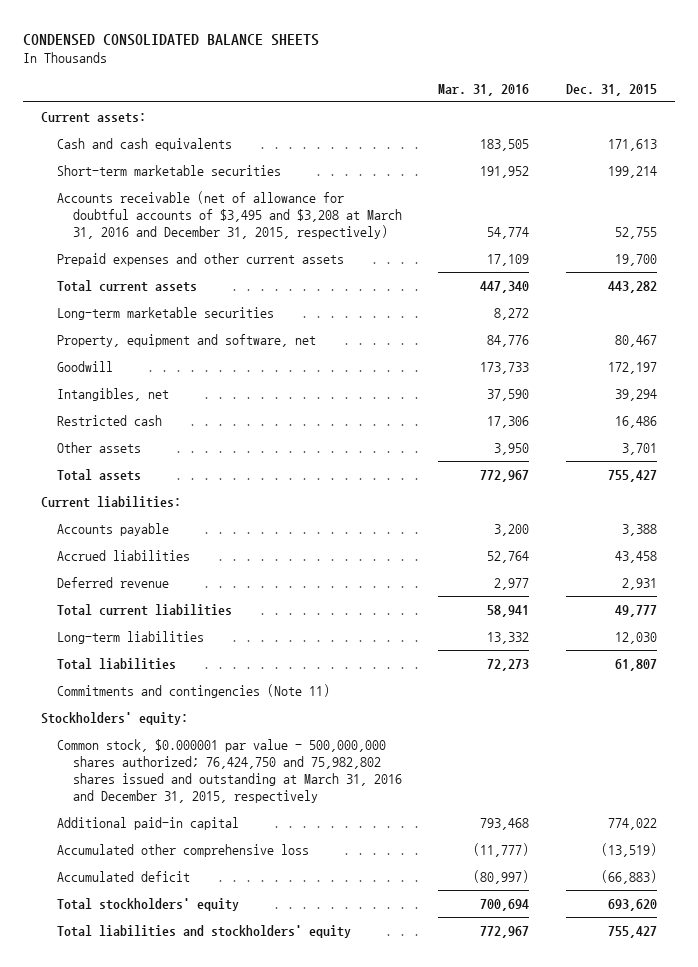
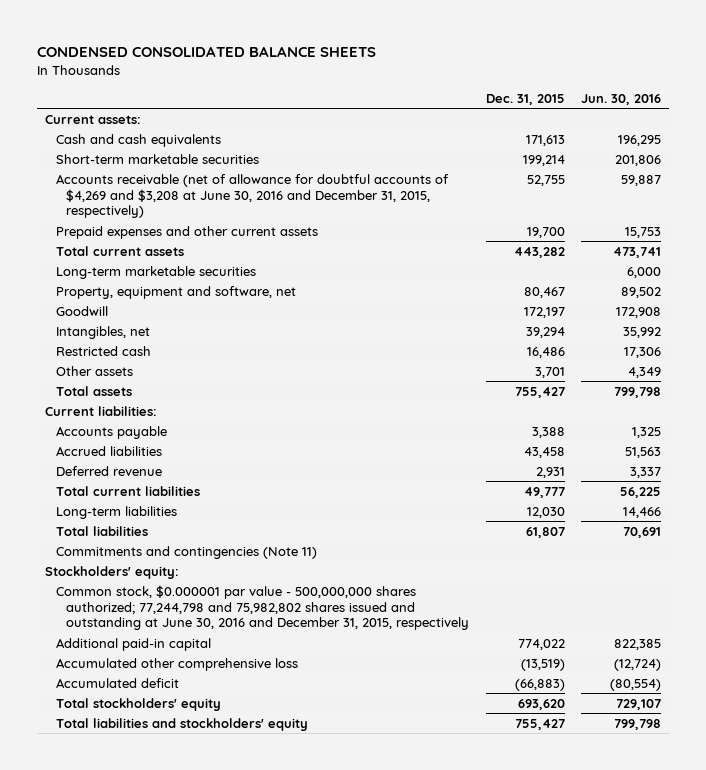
[438,83,530,96] Mar. 31, 2016 -> none
none -> [581,94,662,106] Jun. 30, 2016
[56,190,402,240] Accounts receivable (net of allowance for doubtful accounts of $3,495 and $3,208 at March 31, 2016 and December 31, 2015, respectively) -> [55,173,449,219] Accounts receivable (net of allowance for doubtful accounts of $4,269 and $3,208 at June 30, 2016 and December 31, 2015, respectively)
[56,738,402,804] Common stock, $0.000001 par value - 500,000,000 shares authorized; 76,424,750 and 75,982,802 shares issued and outstanding at March 31, 2016 and December 31, 2015, respectively -> [55,584,470,631] Common stock, $0.000001 par value - 500,000,000 shares authorized; 77,244,798 and 75,982,802 shares issued and outstanding at June 30, 2016 and December 31, 2015, respectively

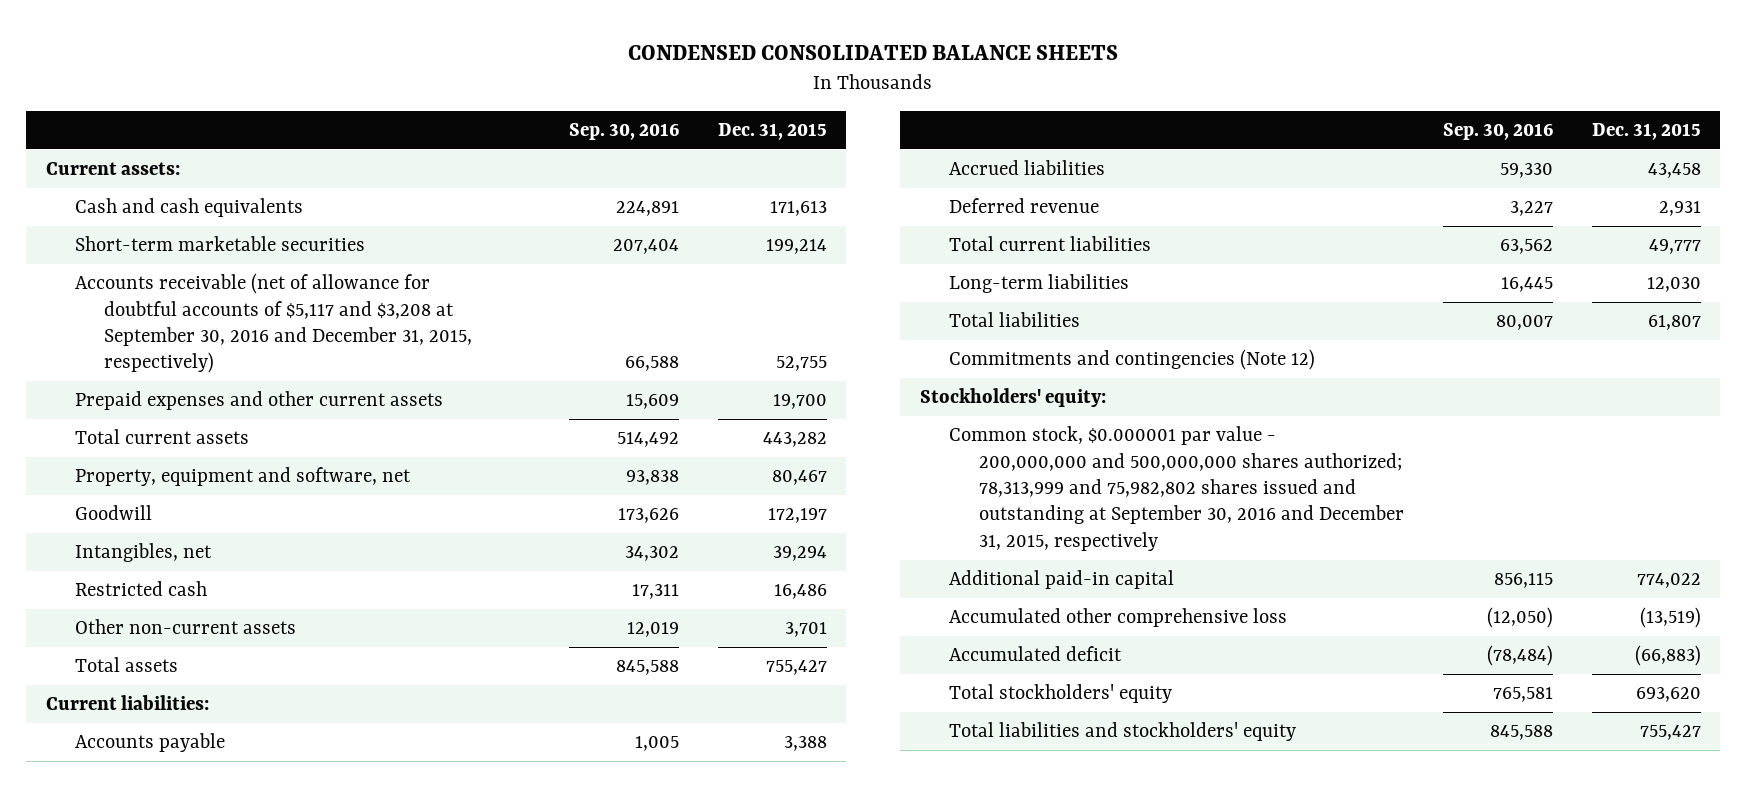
[581,94,662,106] Jun. 30, 2016 -> none
none -> [568,123,679,141] Sep. 30, 2016
[55,173,449,219] Accounts receivable (net of allowance for doubtful accounts of $4,269 and $3,208 at June 30, 2016 and December 31, 2015, respectively) -> [75,273,473,374] Accounts receivable (net of allowance for doubtful accounts of $5,117 and $3,208 at September 30, 2016 and December 31, 2015, respectively)
[55,265,256,279] Long-term marketable securities -> none
[55,365,133,376] Other assets -> [75,619,297,635] Other non-current assets
[55,545,317,559] Commitments and contingencies (Note 11) -> [949,349,1316,371] Commitments and contingencies (Note 12)
[55,584,470,631] Common stock, $0.000001 par value - 500,000,000 shares authorized; 77,244,798 and 75,982,802 shares issued and outstanding at June 30, 2016 and December 31, 2015, respectively -> [949,426,1404,551] Common stock, $0.000001 par value - 200,000,000 and 500,000,000 shares authorized; 78,313,999 and 75,982,802 shares issued and outstanding at September 30, 2016 and December 31, 2015, respectively

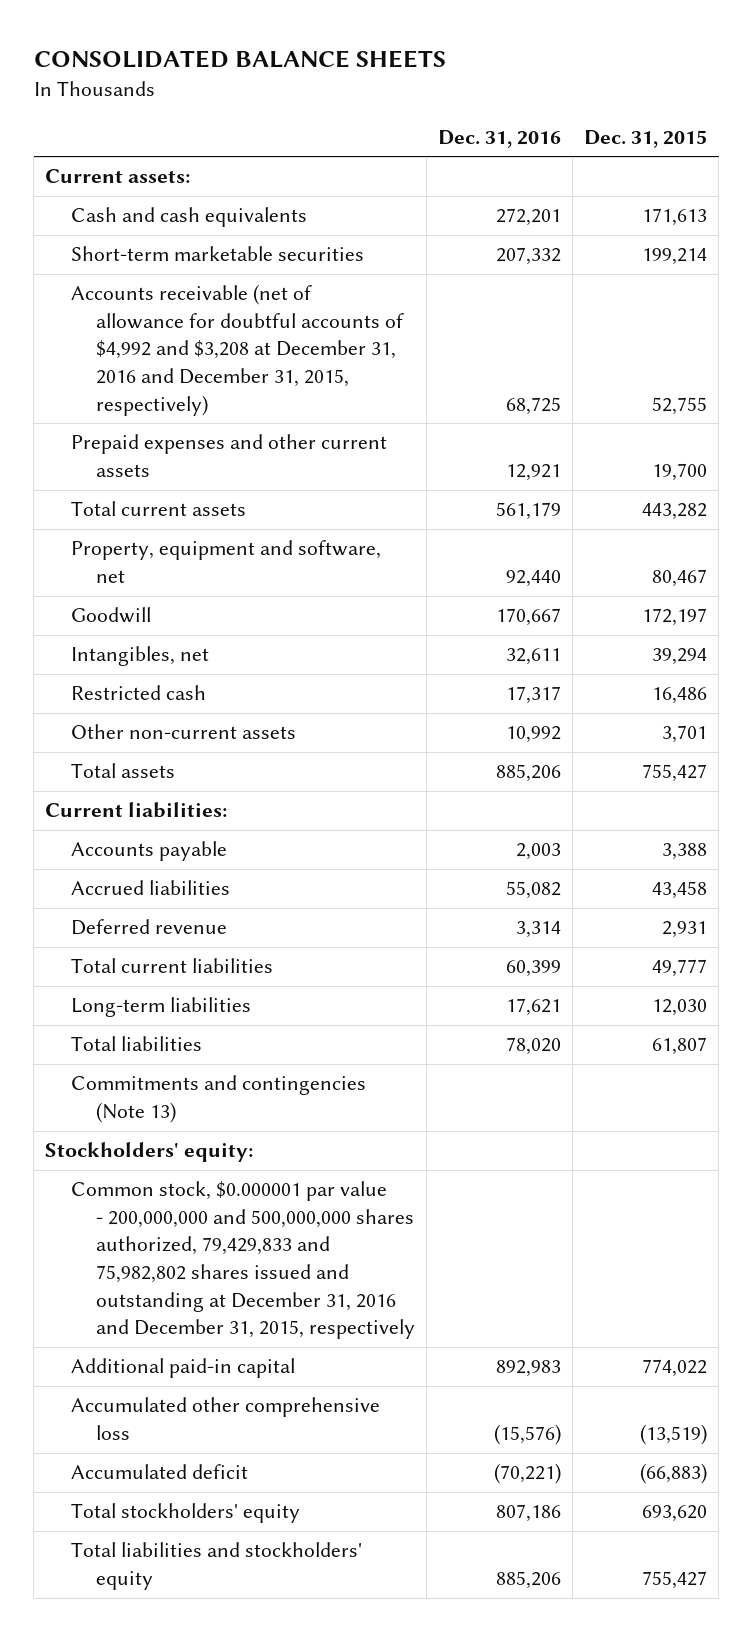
[628,44,1119,60] CONDENSED CONSOLIDATED BALANCE SHEETS -> [33,50,446,69] CONSOLIDATED BALANCE SHEETS
[568,123,679,141] Sep. 30, 2016 -> none
none -> [438,129,562,148] Dec. 31, 2016
[75,273,473,374] Accounts receivable (net of allowance for doubtful accounts of $5,117 and $3,208 at September 30, 2016 and December 31, 2015, respectively) -> [70,284,404,416] Accounts receivable (net of allowance for doubtful accounts of $4,992 and $3,208 at December 31, 2016 and December 31, 2015, respectively)
[949,349,1316,371] Commitments and contingencies (Note 12) -> [70,1075,366,1123] Commitments and contingencies (Note 13)
[949,426,1404,551] Common stock, $0.000001 par value - 200,000,000 and 500,000,000 shares authorized; 78,313,999 and 75,982,802 shares issued and outstanding at September 30, 2016 and December 31, 2015, respectively -> [70,1181,415,1340] Common stock, $0.000001 par value - 200,000,000 and 500,000,000 shares authorized, 79,429,833 and 75,982,802 shares issued and outstanding at December 31, 2016 and December 31, 2015, respectively

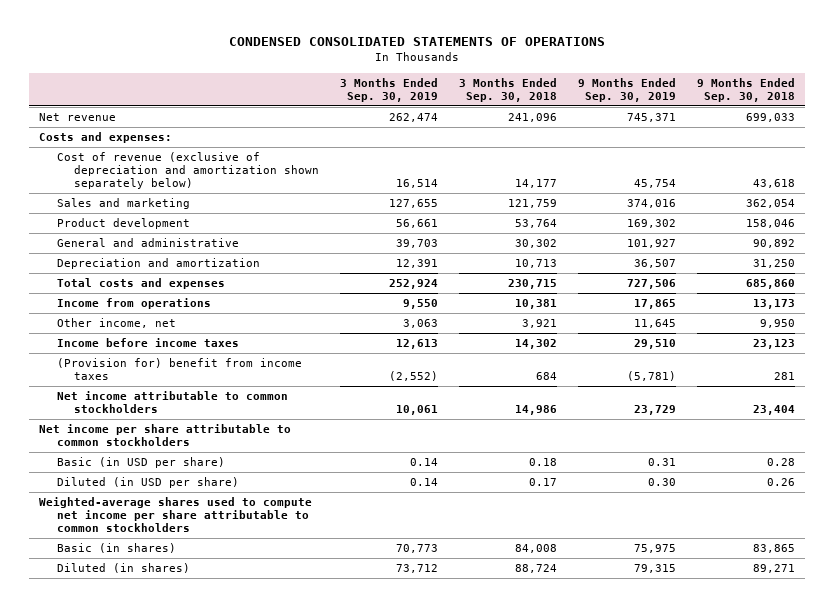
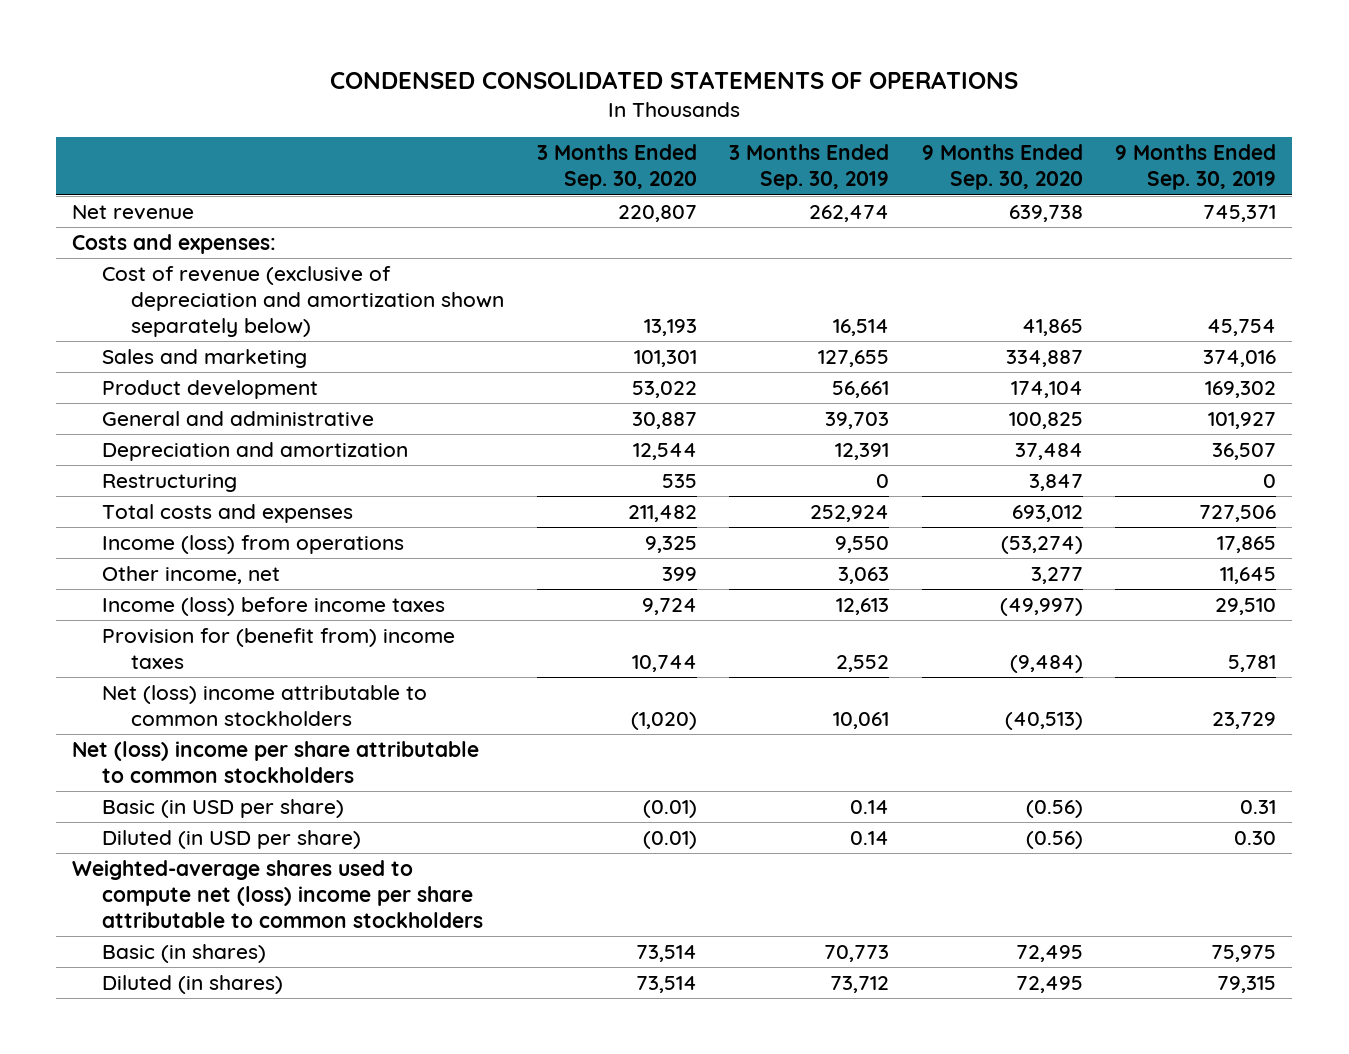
[458,77,557,102] 3 Months Ended Sep. 30, 2018 -> none
[696,77,795,102] 9 Months Ended Sep. 30, 2018 -> none
none -> [536,144,697,191] 3 Months Ended Sep. 30, 2020
none -> [921,144,1083,191] 9 Months Ended Sep. 30, 2020
none -> [101,474,237,493] Restructuring
[56,298,211,310] Income from operations -> [101,535,404,555] Income (loss) from operations
[56,338,239,348] Income before income taxes -> [101,597,445,617] Income (loss) before income taxes
[56,358,302,381] (Provision for) benefit from income taxes -> [101,628,455,670] Provision for (benefit from) income taxes
[388,371,438,382] (2,552) -> [836,655,890,673] 2,552
[626,371,676,382] (5,781) -> [1228,655,1277,673] 5,781
[56,391,288,414] Net income attributable to common stockholders -> [101,685,427,727] Net (loss) income attributable to common stockholders
[39,424,292,447] Net income per share attributable to common stockholders -> [72,741,480,784] Net (loss) income per share attributable to common stockholders
[39,497,313,533] Weighted-average shares used to compute net income per share attributable to common stockholders -> [72,860,483,929] Weighted-average shares used to compute net (loss) income per share attributable to common stockholders

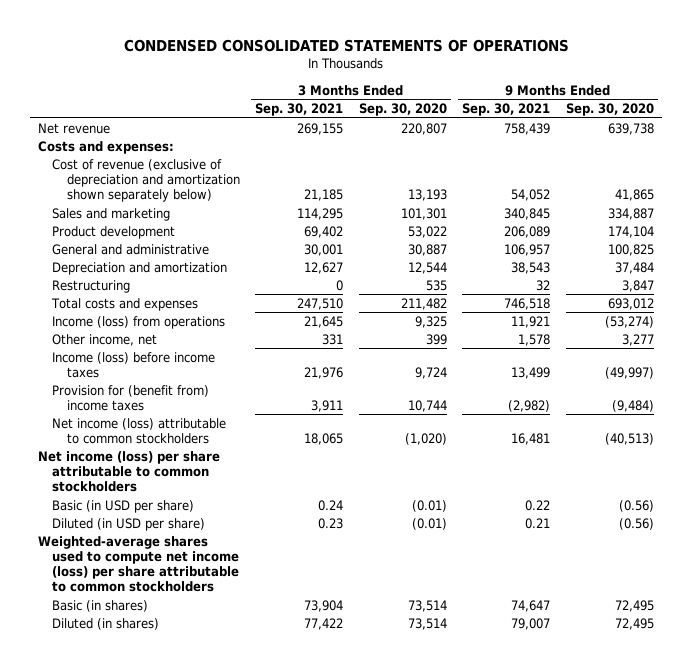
[729,144,890,191] 3 Months Ended Sep. 30, 2019 -> none
[1115,144,1277,191] 9 Months Ended Sep. 30, 2019 -> none
none -> [255,103,344,117] Sep. 30, 2021
none -> [462,103,551,117] Sep. 30, 2021
[101,685,427,727] Net (loss) income attributable to common stockholders -> [52,417,227,445] Net income (loss) attributable to common stockholders
[72,741,480,784] Net (loss) income per share attributable to common stockholders -> [38,450,221,493] Net income (loss) per share attributable to common stockholders
[72,860,483,929] Weighted-average shares used to compute net (loss) income per share attributable to common stockholders -> [38,535,240,593] Weighted-average shares used to compute net income (loss) per share attributable to common stockholders

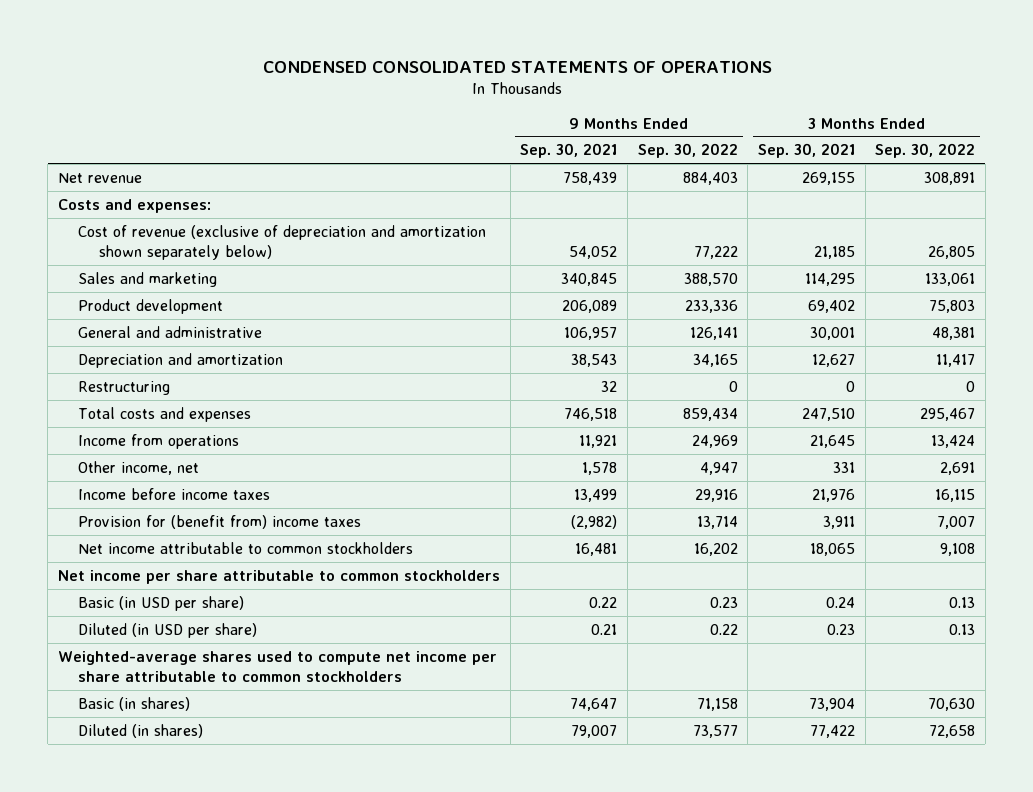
[358,103,447,117] Sep. 30, 2020 -> none
[565,103,654,117] Sep. 30, 2020 -> none
none -> [637,143,738,159] Sep. 30, 2022
none -> [875,143,976,159] Sep. 30, 2022
[52,315,226,329] Income (loss) from operations -> [78,433,240,449] Income from operations
[52,351,216,379] Income (loss) before income taxes -> [78,487,271,500] Income before income taxes
[52,417,227,445] Net income (loss) attributable to common stockholders -> [78,541,414,554] Net income attributable to common stockholders
[38,450,221,493] Net income (loss) per share attributable to common stockholders -> [58,569,501,584] Net income per share attributable to common stockholders
[38,535,240,593] Weighted-average shares used to compute net income (loss) per share attributable to common stockholders -> [58,650,498,683] Weighted-average shares used to compute net income per share attributable to common stockholders

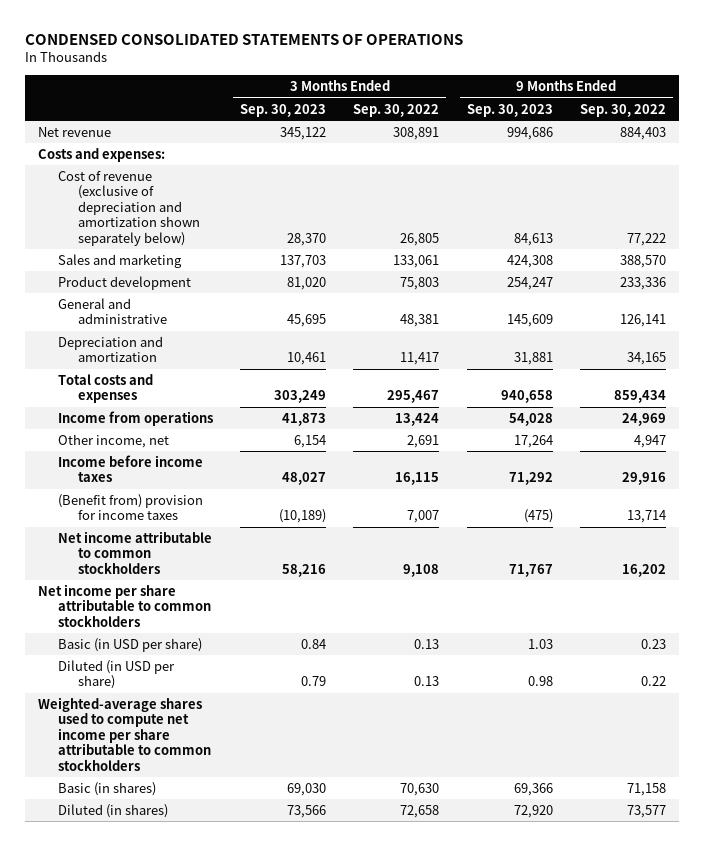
[520,143,618,159] Sep. 30, 2021 -> none
[757,143,855,159] Sep. 30, 2021 -> none
none -> [240,103,327,117] Sep. 30, 2023
none -> [466,103,553,117] Sep. 30, 2023
[78,380,171,395] Restructuring -> none
[78,514,362,529] Provision for (benefit from) income taxes -> [57,493,203,521] (Benefit from) provision for income taxes

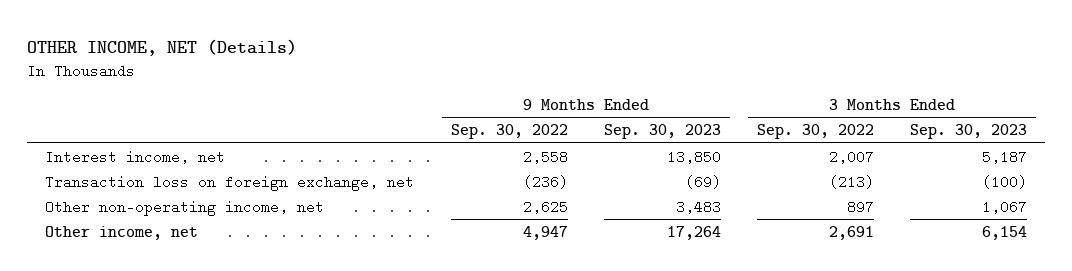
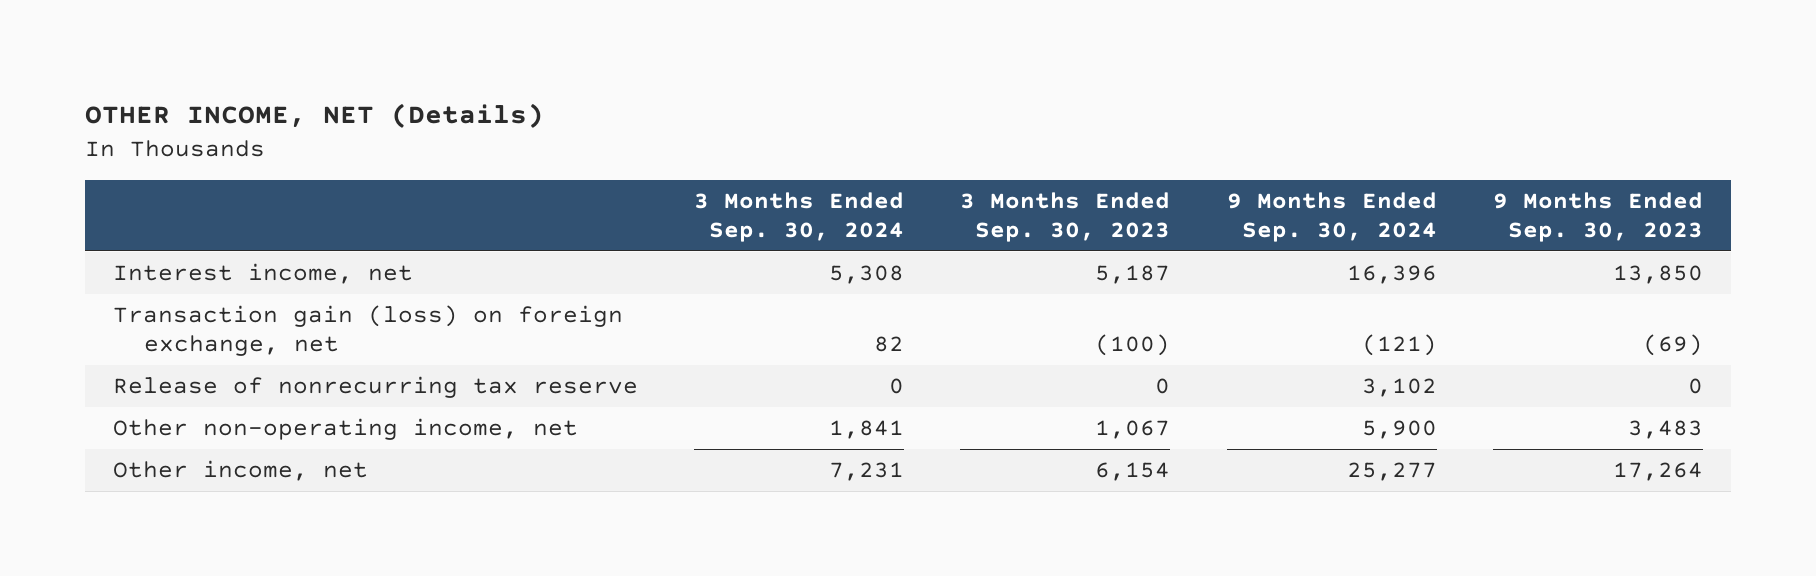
[450,124,568,140] Sep. 30, 2022 -> none
[756,124,874,140] Sep. 30, 2022 -> none
none -> [694,192,905,243] 3 Months Ended Sep. 30, 2024
none -> [1226,192,1437,243] 9 Months Ended Sep. 30, 2024
[45,174,415,191] Transaction loss on foreign exchange, net -> [113,305,624,357] Transaction gain (loss) on foreign exchange, net
none -> [113,376,639,399] Release of nonrecurring tax reserve

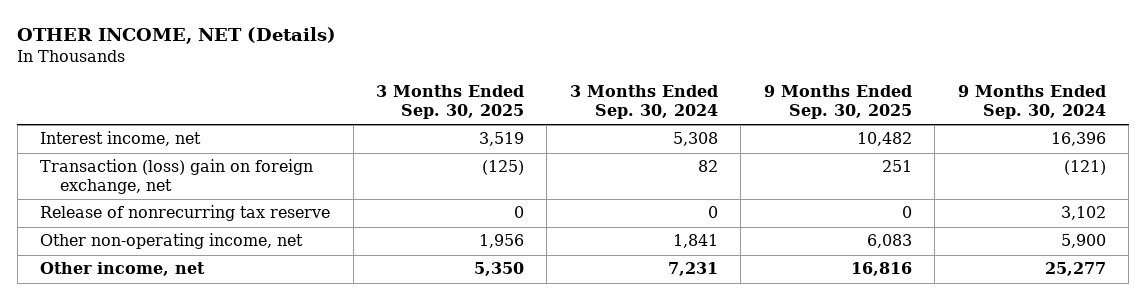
[960,192,1171,243] 3 Months Ended Sep. 30, 2023 -> none
[1492,192,1703,243] 9 Months Ended Sep. 30, 2023 -> none
none -> [376,85,525,119] 3 Months Ended Sep. 30, 2025
none -> [763,85,912,119] 9 Months Ended Sep. 30, 2025
[113,305,624,357] Transaction gain (loss) on foreign exchange, net -> [40,159,314,195] Transaction (loss) gain on foreign exchange, net

